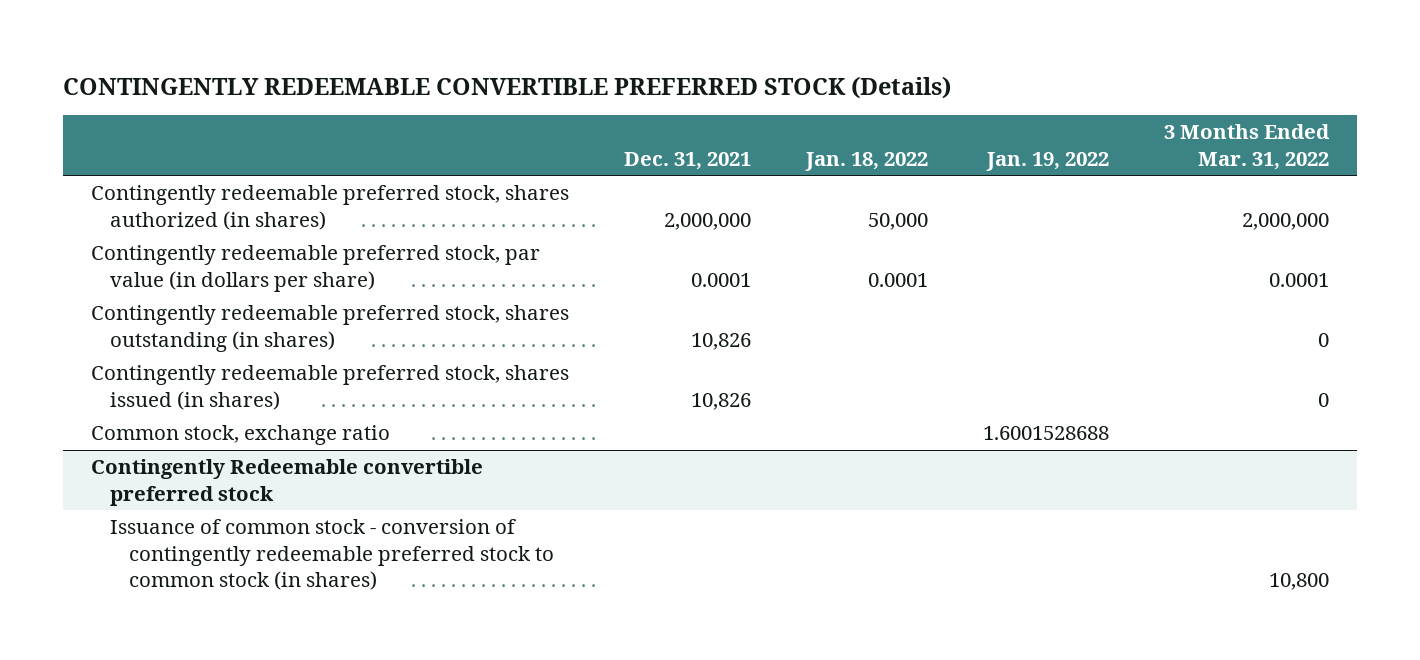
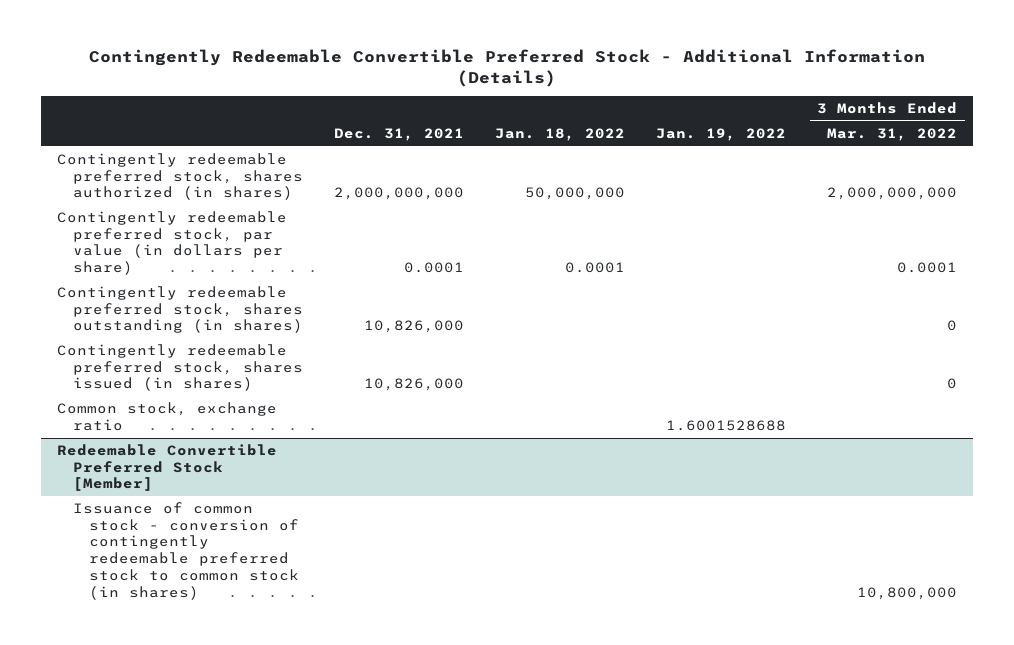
[62,75,951,99] CONTINGENTLY REDEEMABLE CONVERTIBLE PREFERRED STOCK (Details) -> [89,48,926,87] Contingently Redeemable Convertible Preferred Stock - Additional Information (Details)
[663,212,751,230] 2,000,000 -> [333,187,464,201] 2,000,000,000
[867,212,928,230] 50,000 -> [525,187,626,201] 50,000,000
[1242,212,1330,230] 2,000,000 -> [827,187,958,201] 2,000,000,000
[690,332,751,350] 10,826 -> [363,320,464,334] 10,826,000
[690,392,751,410] 10,826 -> [363,378,464,392] 10,826,000
[90,459,483,506] Contingently Redeemable convertible preferred stock -> [56,444,277,492] Redeemable Convertible Preferred Stock [Member]
[1269,572,1330,590] 10,800 -> [857,586,958,600] 10,800,000

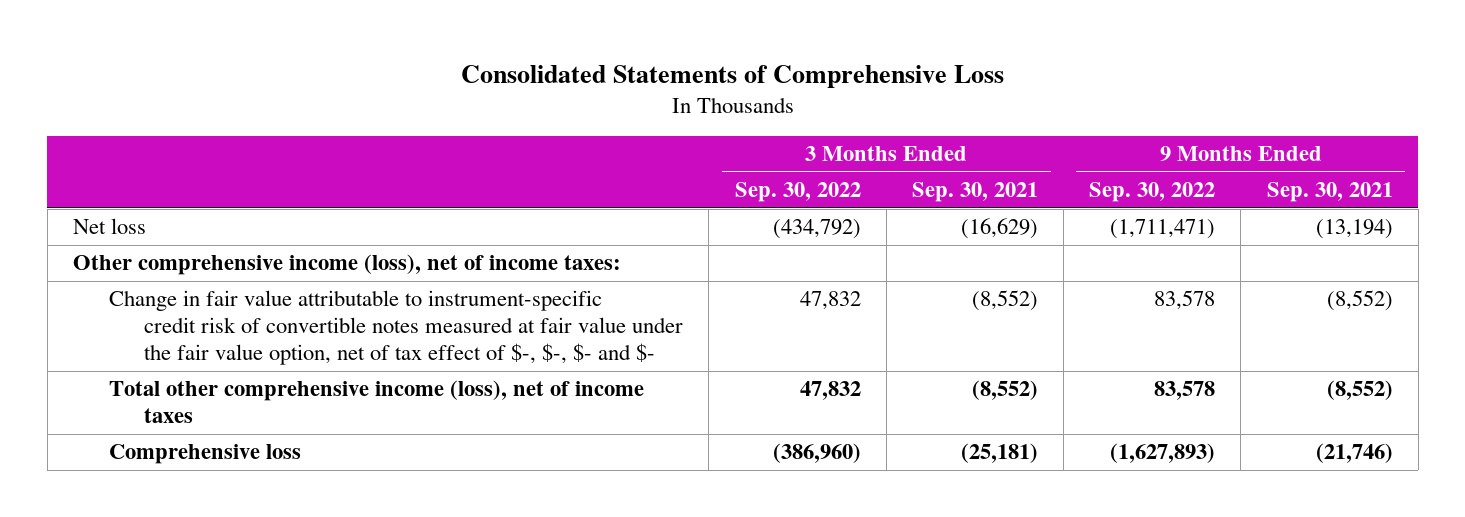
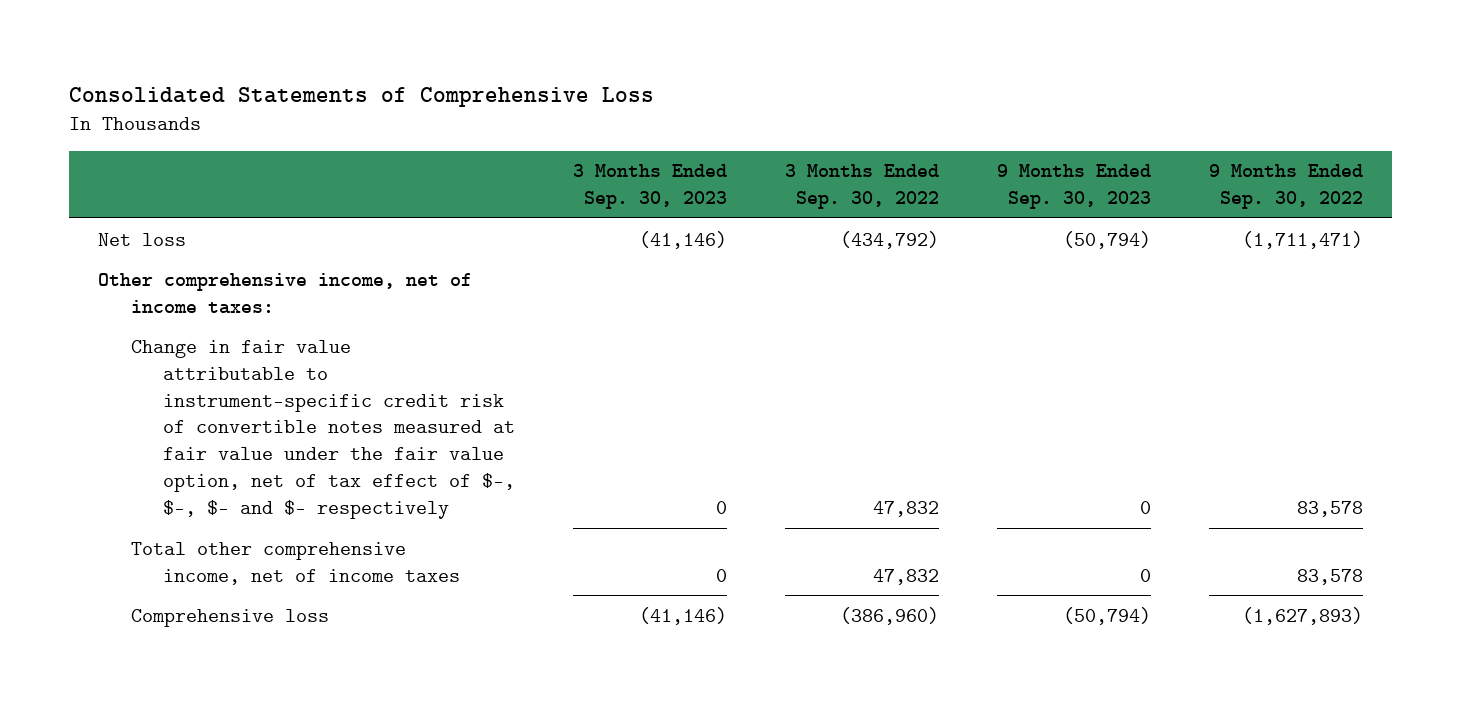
[911,182,1038,203] Sep. 30, 2021 -> none
[1266,182,1393,203] Sep. 30, 2021 -> none
none -> [573,164,728,210] 3 Months Ended Sep. 30, 2023
none -> [996,164,1151,210] 9 Months Ended Sep. 30, 2023
[72,254,621,276] Other comprehensive income (loss), net of income taxes: -> [98,272,473,314] Other comprehensive income, net of income taxes:
[108,290,684,366] Change in fair value attributable to instrument-specific credit risk of convertible notes measured at fair value under the fair value option, net of tax effect of $-, $-, $- and $- -> [130,339,516,520] Change in fair value attributable to instrument-specific credit risk of convertible notes measured at fair value under the fair value option, net of tax effect of $-, $-, $- and $- respectively
[108,380,644,424] Total other comprehensive income (loss), net of income taxes -> [130,541,461,585] Total other comprehensive income, net of income taxes

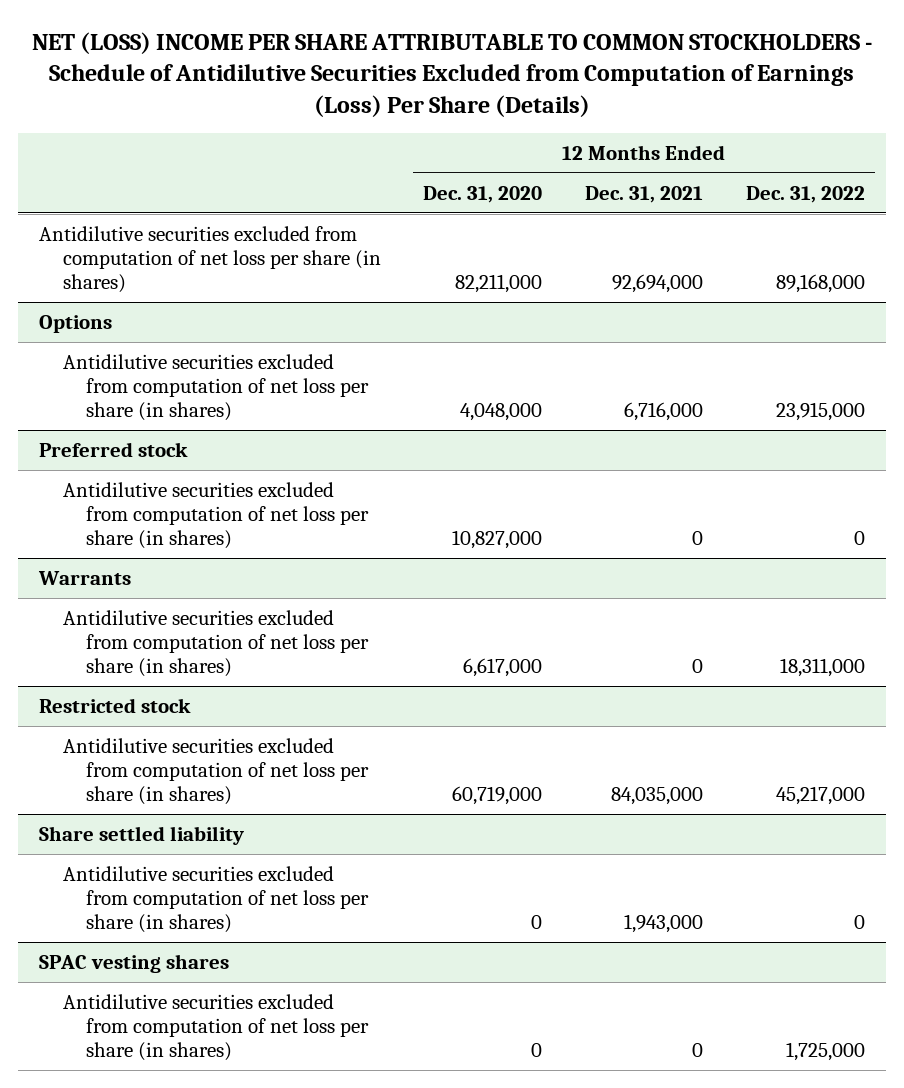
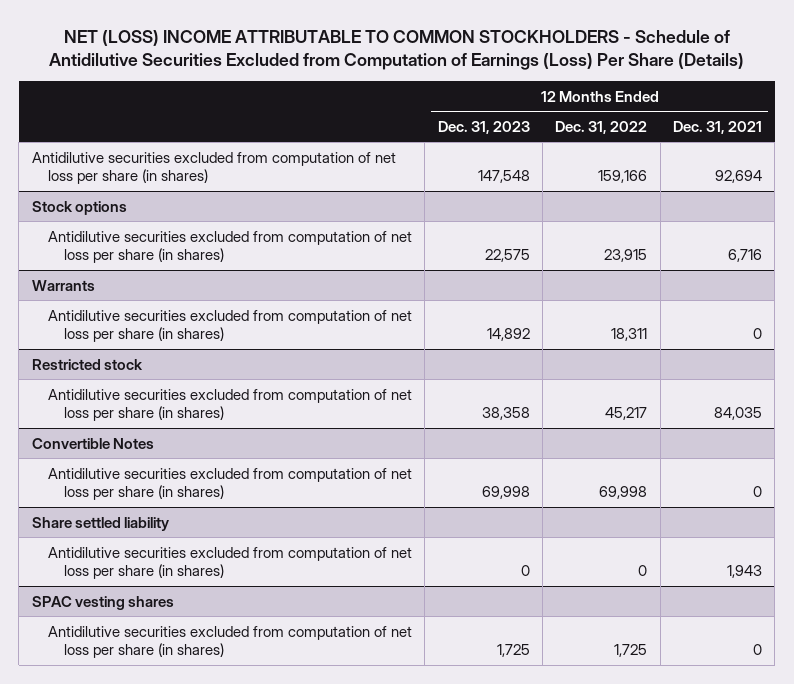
[32,31,873,117] NET (LOSS) INCOME PER SHARE ATTRIBUTABLE TO COMMON STOCKHOLDERS - Schedule of Antidilutive Securities Excluded from Computation of Earnings (Loss) Per Share (Details) -> [48,29,744,71] NET (LOSS) INCOME ATTRIBUTABLE TO COMMON STOCKHOLDERS - Schedule of Antidilutive Securities Excluded from Computation of Earnings (Loss) Per Share (Details)
[423,185,543,203] Dec. 31, 2020 -> none
none -> [437,120,530,134] Dec. 31, 2023
[39,441,189,457] Preferred stock -> none
[62,481,370,550] Antidilutive securities excluded from computation of net loss per share (in shares) -> none
[612,274,704,294] 92,694,000 -> [715,170,763,184] 92,694
[775,274,865,294] 89,168,000 -> [598,170,648,184] 159,166
[39,314,113,333] Options -> [31,200,127,215] Stock options
[624,402,704,422] 6,716,000 -> [728,249,763,263] 6,716
[775,402,865,422] 23,915,000 -> [604,249,648,263] 23,915
[779,658,865,678] 18,311,000 -> [611,328,648,342] 18,311
[611,787,704,806] 84,035,000 -> [714,407,763,421] 84,035
[775,786,865,806] 45,217,000 -> [605,407,648,421] 45,217
none -> [31,437,154,449] Convertible Notes
none -> [48,467,413,501] Antidilutive securities excluded from computation of net loss per share (in shares)
[624,914,704,934] 1,943,000 -> [727,565,763,579] 1,943
[785,1042,865,1062] 1,725,000 -> [614,644,648,658] 1,725

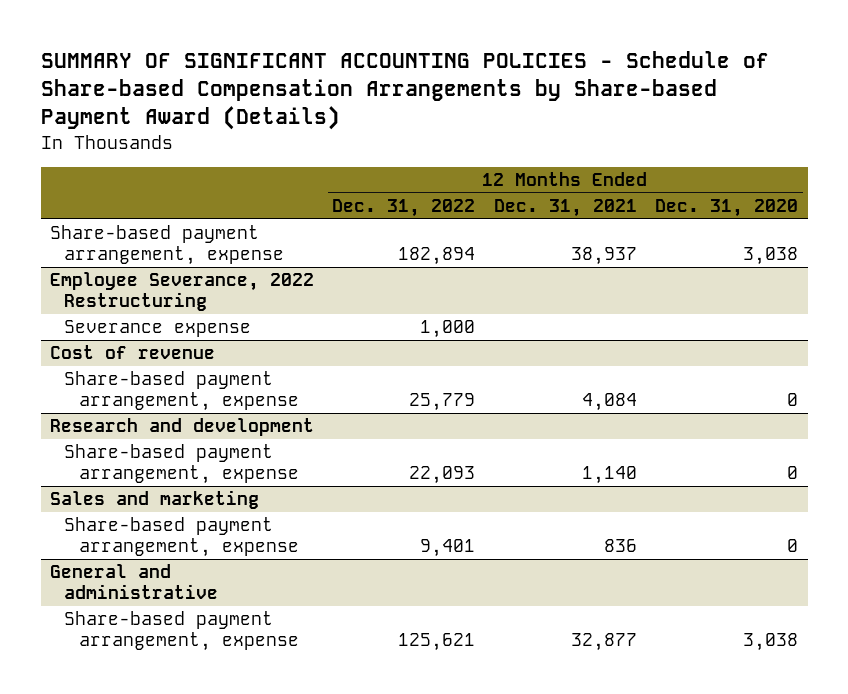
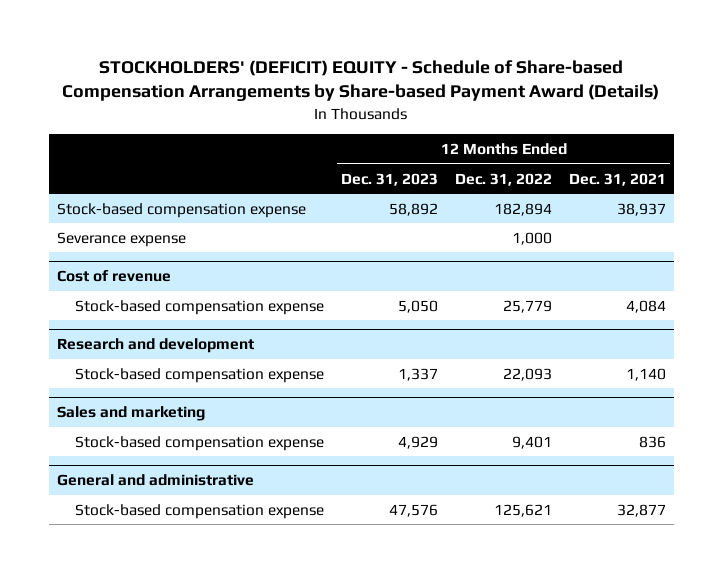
[40,51,769,131] SUMMARY OF SIGNIFICANT ACCOUNTING POLICIES - Schedule of Share-based Compensation Arrangements by Share-based Payment Award (Details) -> [62,59,660,102] STOCKHOLDERS' (DEFICIT) EQUITY - Schedule of Share-based Compensation Arrangements by Share-based Payment Award (Details)
[655,199,799,218] Dec. 31, 2020 -> none
none -> [341,172,439,186] Dec. 31, 2023
[49,272,314,312] Employee Severance, 2022 Restructuring -> none
[49,225,285,266] Share-based payment arrangement, expense -> [56,202,306,218] Stock-based compensation expense
[64,371,299,412] Share-based payment arrangement, expense -> [75,299,325,315] Stock-based compensation expense
[64,444,299,485] Share-based payment arrangement, expense -> [75,367,325,383] Stock-based compensation expense
[64,517,299,558] Share-based payment arrangement, expense -> [75,435,325,451] Stock-based compensation expense
[64,611,299,652] Share-based payment arrangement, expense -> [75,503,325,519] Stock-based compensation expense

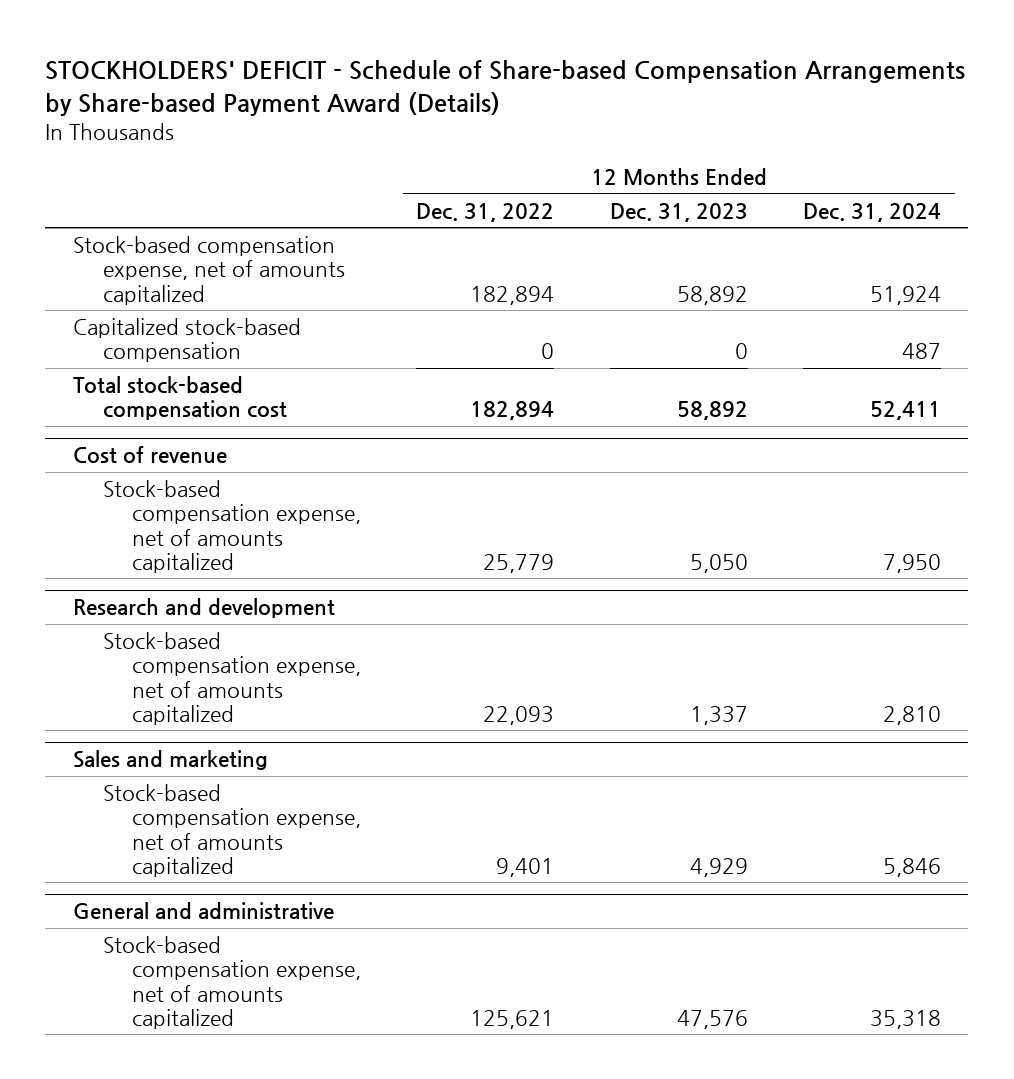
[62,59,660,102] STOCKHOLDERS' (DEFICIT) EQUITY - Schedule of Share-based Compensation Arrangements by Share-based Payment Award (Details) -> [45,59,966,116] STOCKHOLDERS' DEFICIT - Schedule of Share-based Compensation Arrangements by Share-based Payment Award (Details)
[568,172,666,186] Dec. 31, 2021 -> none
none -> [802,202,941,222] Dec. 31, 2024
[56,231,186,247] Severance expense -> none
[56,202,306,218] Stock-based compensation expense -> [72,236,345,305] Stock-based compensation expense, net of amounts capitalized
none -> [72,318,301,363] Capitalized stock-based compensation
none -> [72,376,287,421] Total stock-based compensation cost
[75,299,325,315] Stock-based compensation expense -> [102,480,362,573] Stock-based compensation expense, net of amounts capitalized
[75,367,325,383] Stock-based compensation expense -> [102,632,362,725] Stock-based compensation expense, net of amounts capitalized
[75,435,325,451] Stock-based compensation expense -> [102,784,362,877] Stock-based compensation expense, net of amounts capitalized
[75,503,325,519] Stock-based compensation expense -> [102,936,362,1029] Stock-based compensation expense, net of amounts capitalized

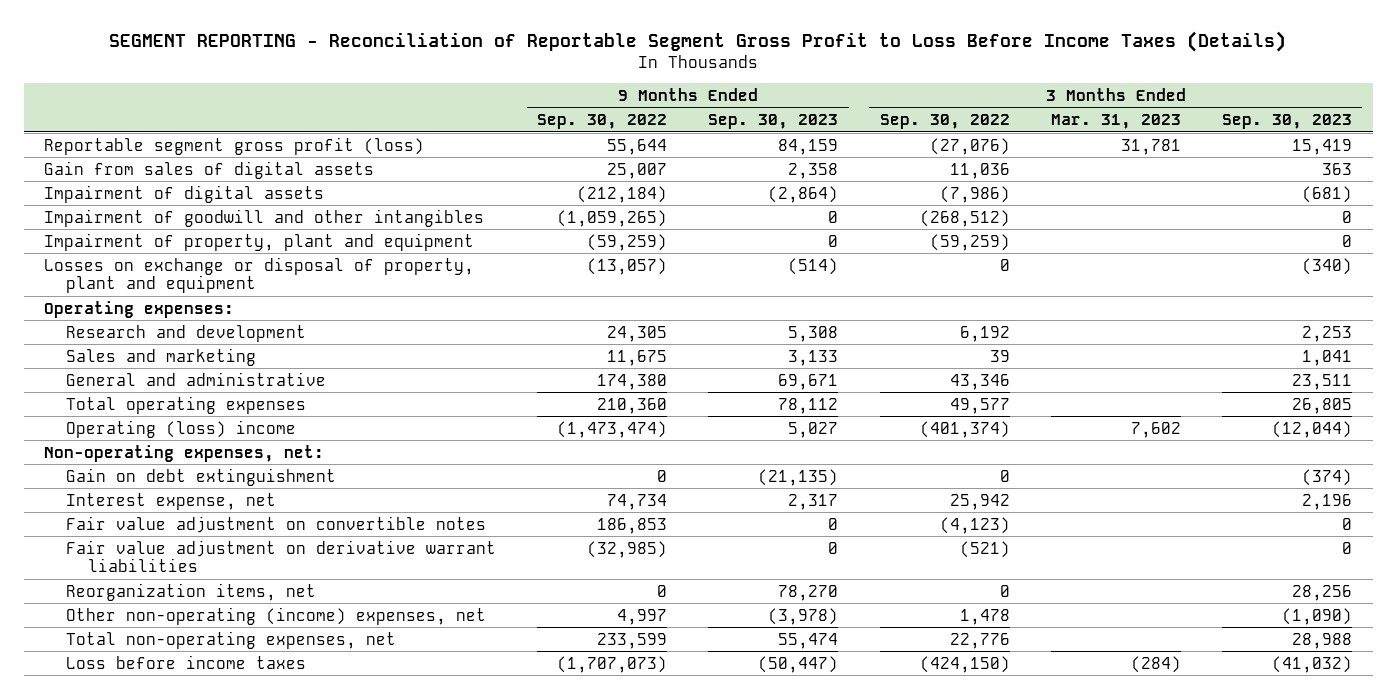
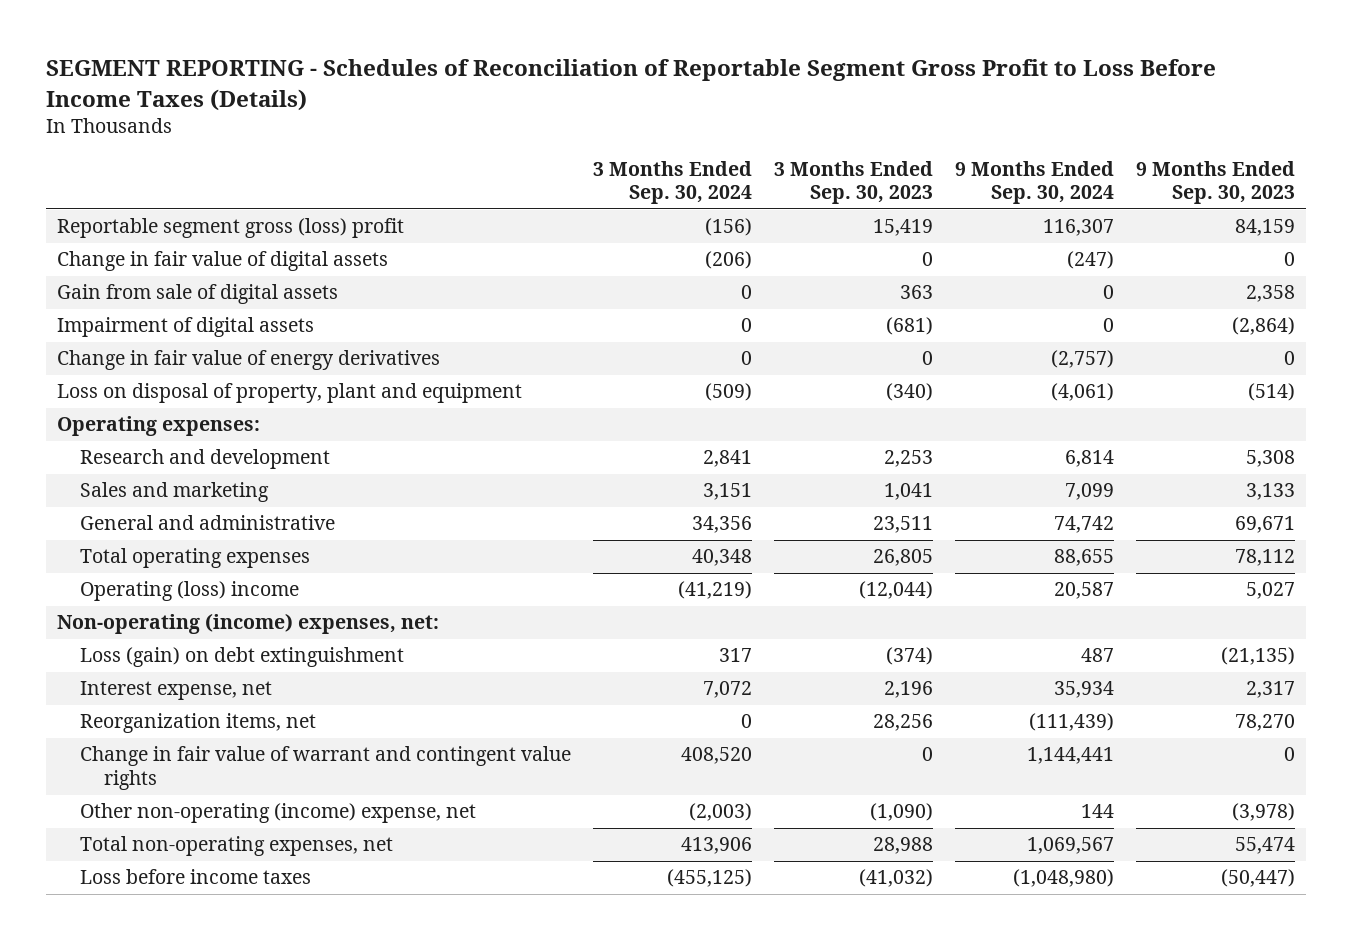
[109,31,1287,53] SEGMENT REPORTING - Reconciliation of Reportable Segment Gross Profit to Loss Before Income Taxes (Details) -> [46,59,1217,111] SEGMENT REPORTING - Schedules of Reconciliation of Reportable Segment Gross Profit to Loss Before Income Taxes (Details)
[537,114,668,130] Sep. 30, 2022 -> none
[879,114,1010,130] Sep. 30, 2022 -> none
[1050,114,1181,130] Mar. 31, 2023 -> none
none -> [593,160,753,205] 3 Months Ended Sep. 30, 2024
none -> [955,160,1115,205] 9 Months Ended Sep. 30, 2024
[44,136,425,155] Reportable segment gross profit (loss) -> [57,218,405,239] Reportable segment gross (loss) profit
none -> [57,251,389,272] Change in fair value of digital assets
[44,160,375,179] Gain from sales of digital assets -> [57,284,339,305] Gain from sale of digital assets
[44,208,485,227] Impairment of goodwill and other intangibles -> none
[44,232,475,251] Impairment of property, plant and equipment -> none
none -> [57,350,441,371] Change in fair value of energy derivatives
[44,256,475,293] Losses on exchange or disposal of property, plant and equipment -> [57,383,523,404] Loss on disposal of property, plant and equipment
[44,444,325,462] Non-operating expenses, net: -> [57,613,440,635] Non-operating (income) expenses, net:
[65,467,336,486] Gain on debt extinguishment -> [80,647,405,668] Loss (gain) on debt extinguishment
[65,515,486,533] Fair value adjustment on convertible notes -> none
[65,539,496,572] Fair value adjustment on derivative warrant liabilities -> none
none -> [80,746,572,791] Change in fair value of warrant and contingent value rights
[65,606,486,625] Other non-operating (income) expenses, net -> [80,803,477,824] Other non-operating (income) expense, net

